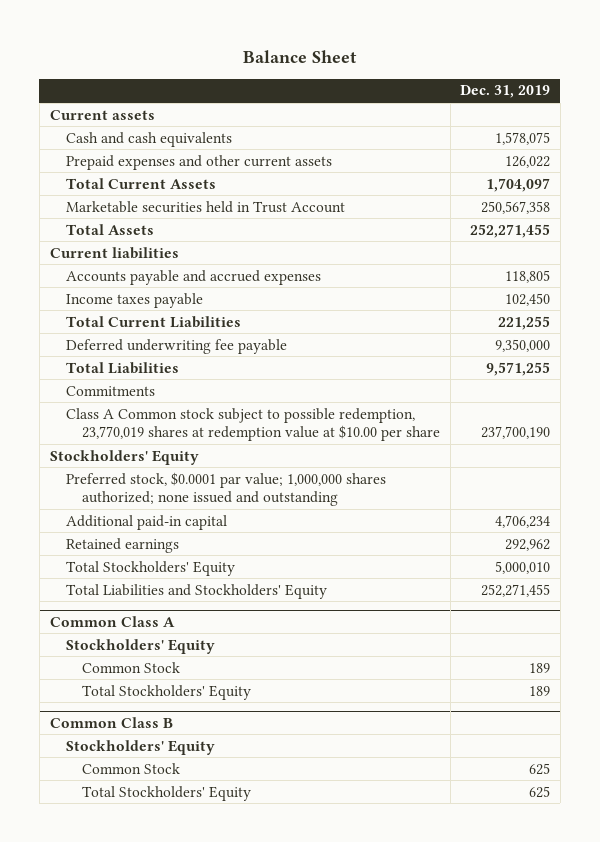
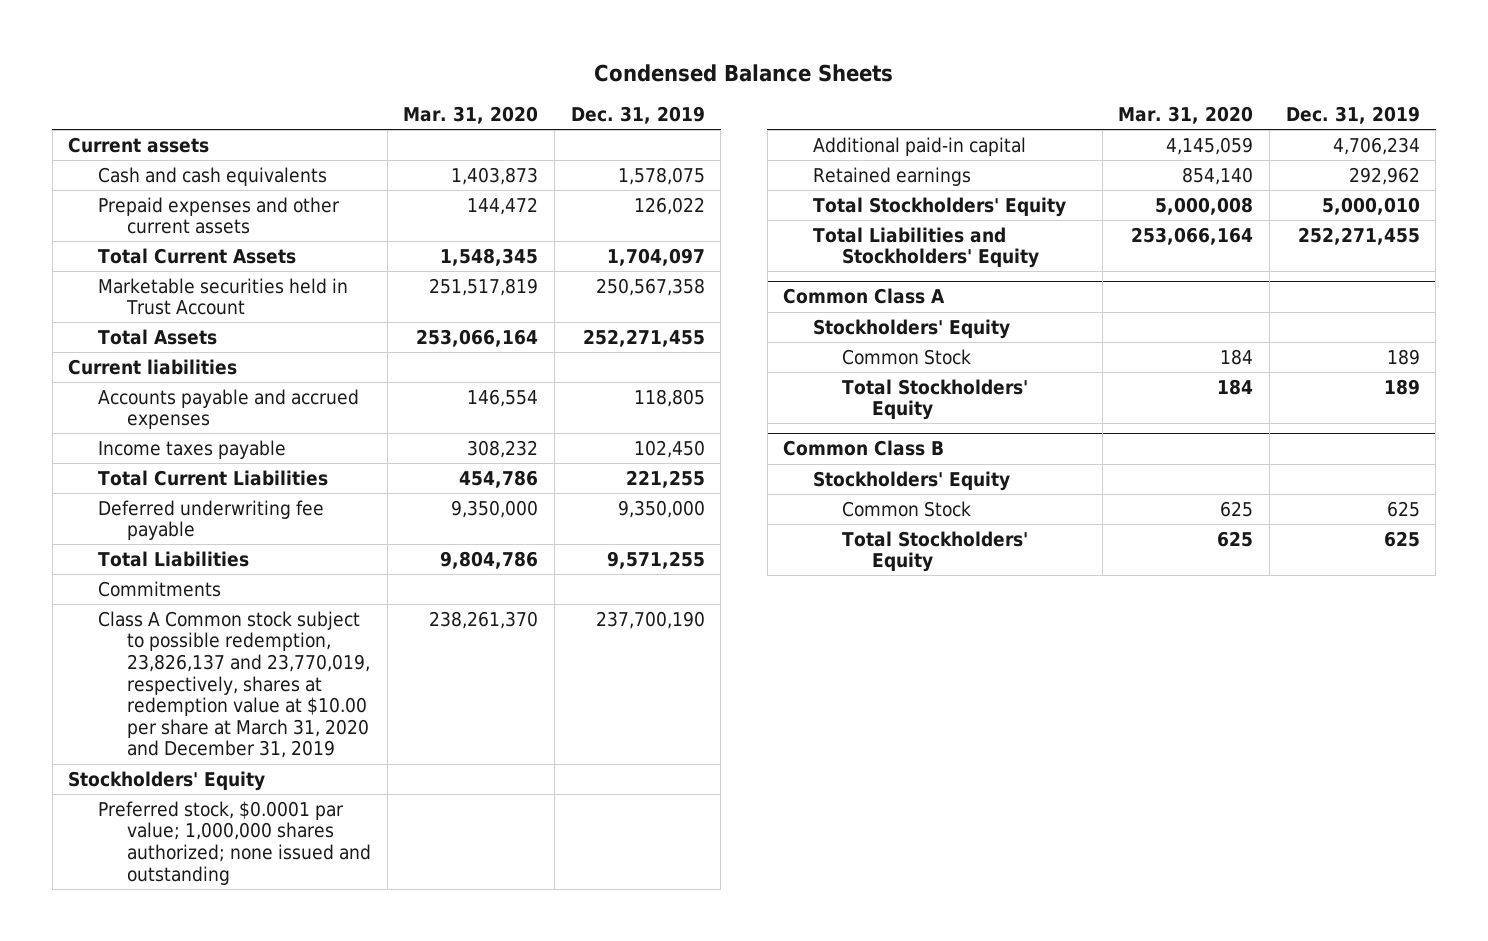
[242,50,357,64] Balance Sheet -> [594,63,894,82] Condensed Balance Sheets
none -> [403,106,539,125] Mar. 31, 2020
[65,407,440,442] Class A Common stock subject to possible redemption, 23,770,019 shares at redemption value at $10.00 per share -> [97,610,371,759] Class A Common stock subject to possible redemption, 23,826,137 and 23,770,019, respectively, shares at redemption value at $10.00 per share at March 31, 2020 and December 31, 2019

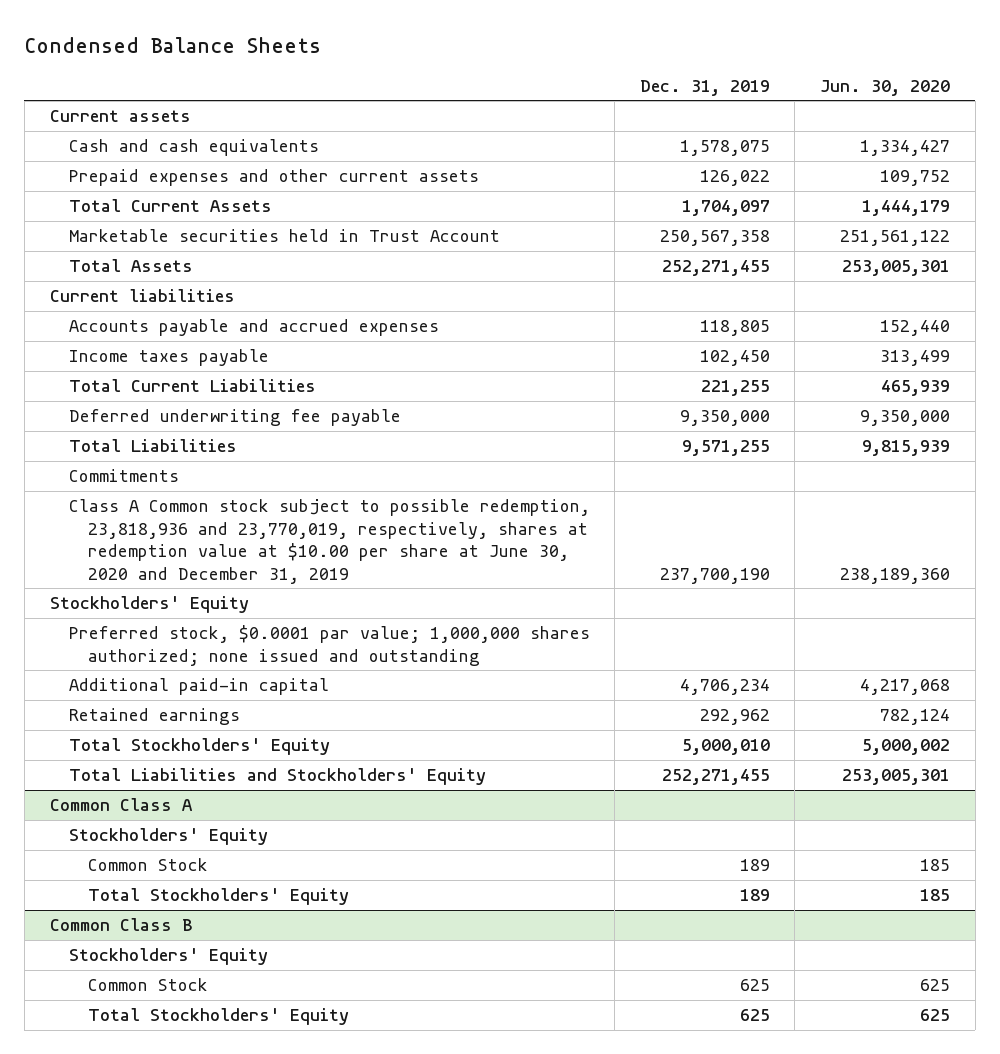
[403,106,539,125] Mar. 31, 2020 -> none
none -> [820,79,951,96] Jun. 30, 2020
[97,610,371,759] Class A Common stock subject to possible redemption, 23,826,137 and 23,770,019, respectively, shares at redemption value at $10.00 per share at March 31, 2020 and December 31, 2019 -> [68,499,590,584] Class A Common stock subject to possible redemption, 23,818,936 and 23,770,019, respectively, shares at redemption value at $10.00 per share at June 30, 2020 and December 31, 2019

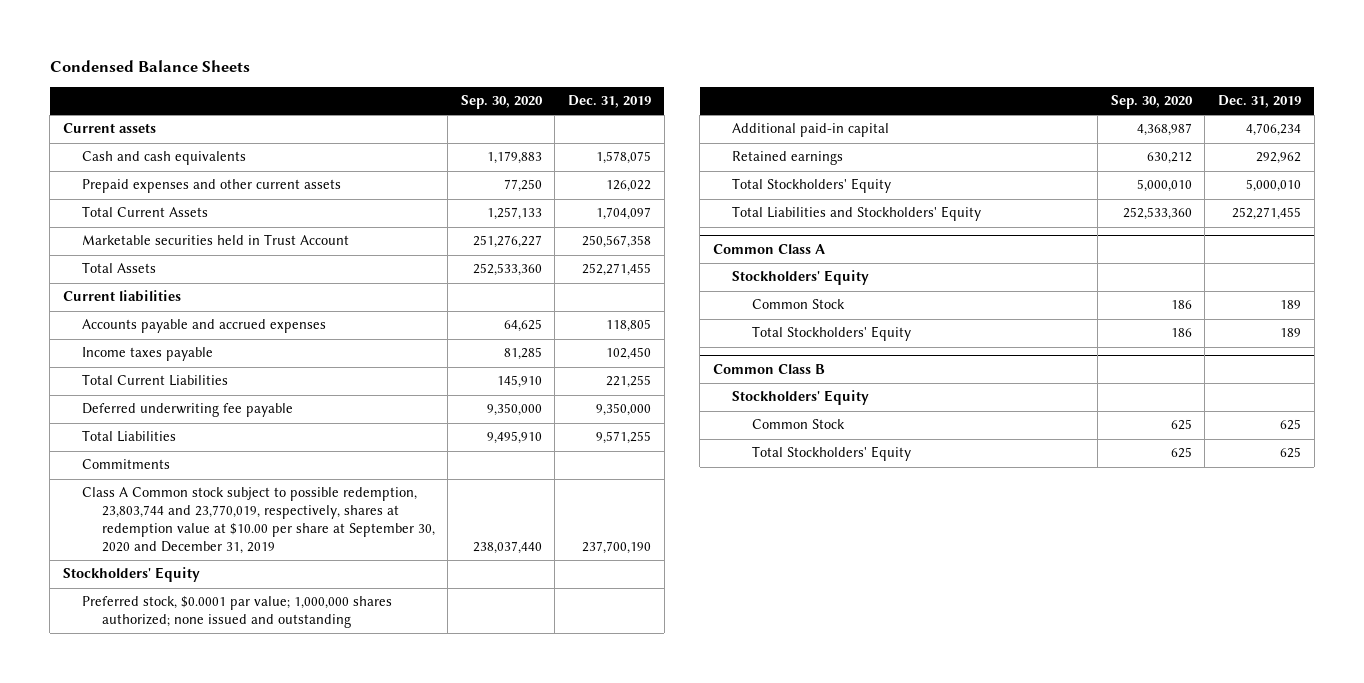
[820,79,951,96] Jun. 30, 2020 -> none
none -> [460,94,543,109] Sep. 30, 2020
[68,499,590,584] Class A Common stock subject to possible redemption, 23,818,936 and 23,770,019, respectively, shares at redemption value at $10.00 per share at June 30, 2020 and December 31, 2019 -> [82,487,435,554] Class A Common stock subject to possible redemption, 23,803,744 and 23,770,019, respectively, shares at redemption value at $10.00 per share at September 30, 2020 and December 31, 2019

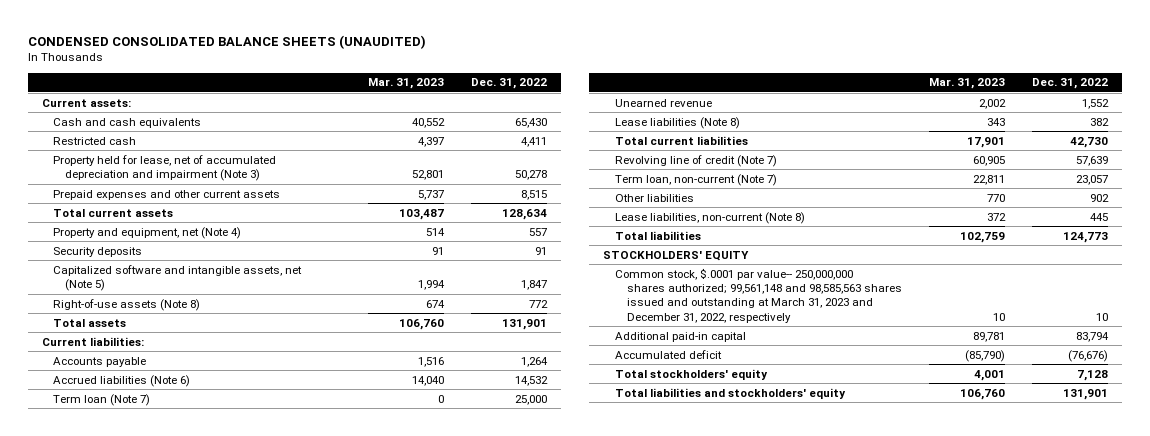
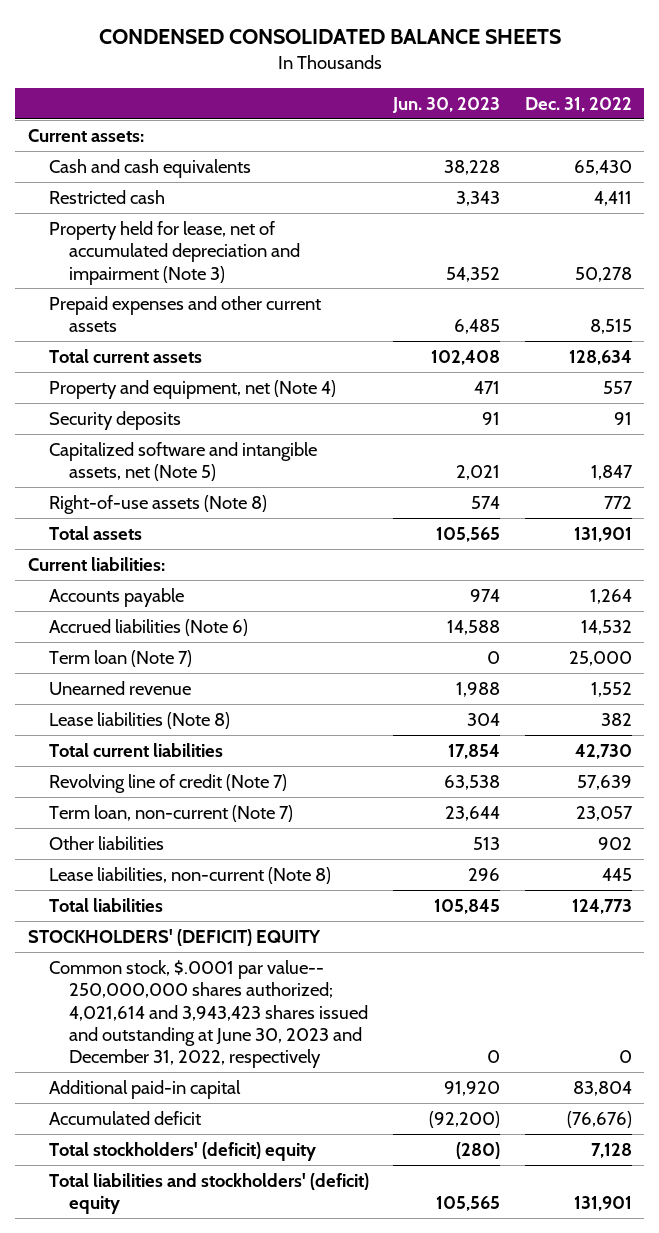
[27,34,426,49] CONDENSED CONSOLIDATED BALANCE SHEETS (UNAUDITED) -> [98,29,561,45] CONDENSED CONSOLIDATED BALANCE SHEETS
[367,78,444,90] Mar. 31, 2023 -> none
none -> [392,96,501,113] Jun. 30, 2023
[602,250,749,261] STOCKHOLDERS' EQUITY -> [27,928,321,946] STOCKHOLDERS' (DEFICIT) EQUITY
[614,267,902,323] Common stock, $.0001 par value-- 250,000,000 shares authorized; 99,561,148 and 98,585,563 shares issued and outstanding at March 31, 2023 and December 31, 2022, respectively -> [48,959,369,1069] Common stock, $.0001 par value-- 250,000,000 shares authorized; 4,021,614 and 3,943,423 shares issued and outstanding at June 30, 2023 and December 31, 2022, respectively
[1096,312,1109,321] 10 -> [618,1050,632,1064] 0
[1076,331,1110,342] 83,794 -> [572,1080,632,1096] 83,804
[614,368,768,380] Total stockholders' equity -> [48,1141,316,1161] Total stockholders' (deficit) equity
[614,387,846,399] Total liabilities and stockholders' equity -> [48,1172,369,1215] Total liabilities and stockholders' (deficit) equity

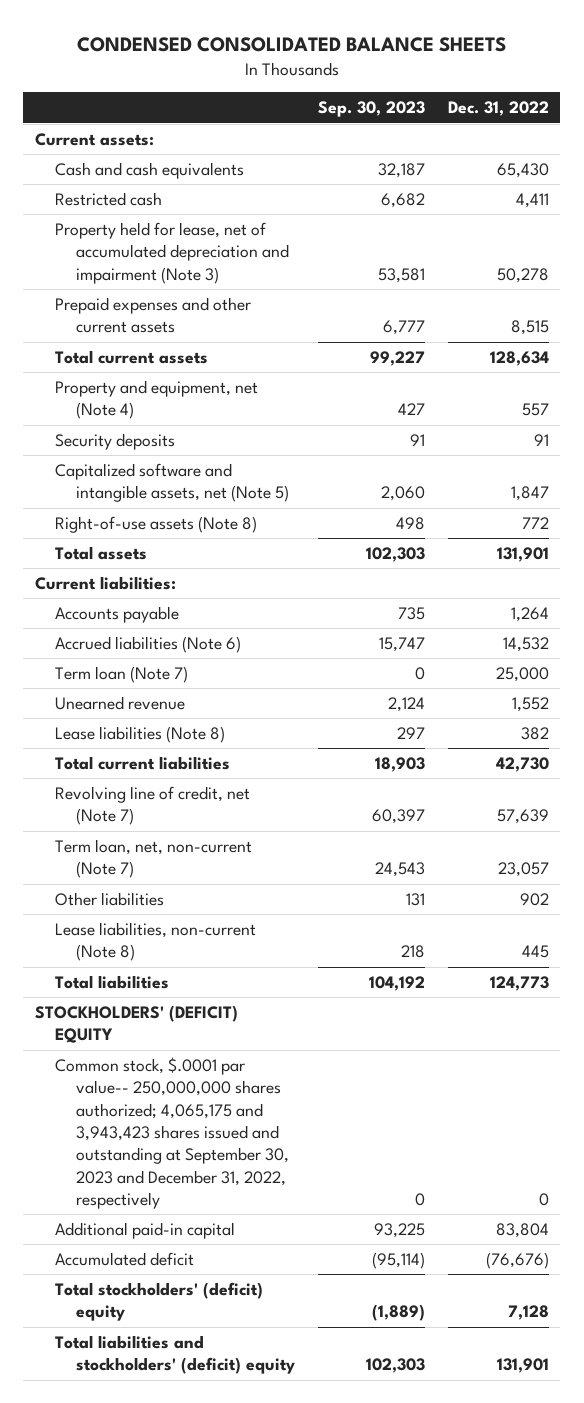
[392,96,501,113] Jun. 30, 2023 -> none
none -> [317,101,425,118] Sep. 30, 2023
[48,773,287,793] Revolving line of credit (Note 7) -> [55,786,251,826] Revolving line of credit, net (Note 7)
[48,804,293,822] Term loan, non-current (Note 7) -> [55,839,253,879] Term loan, net, non-current (Note 7)
[48,959,369,1069] Common stock, $.0001 par value-- 250,000,000 shares authorized; 4,021,614 and 3,943,423 shares issued and outstanding at June 30, 2023 and December 31, 2022, respectively -> [55,1057,289,1210] Common stock, $.0001 par value-- 250,000,000 shares authorized; 4,065,175 and 3,943,423 shares issued and outstanding at September 30, 2023 and December 31, 2022, respectively

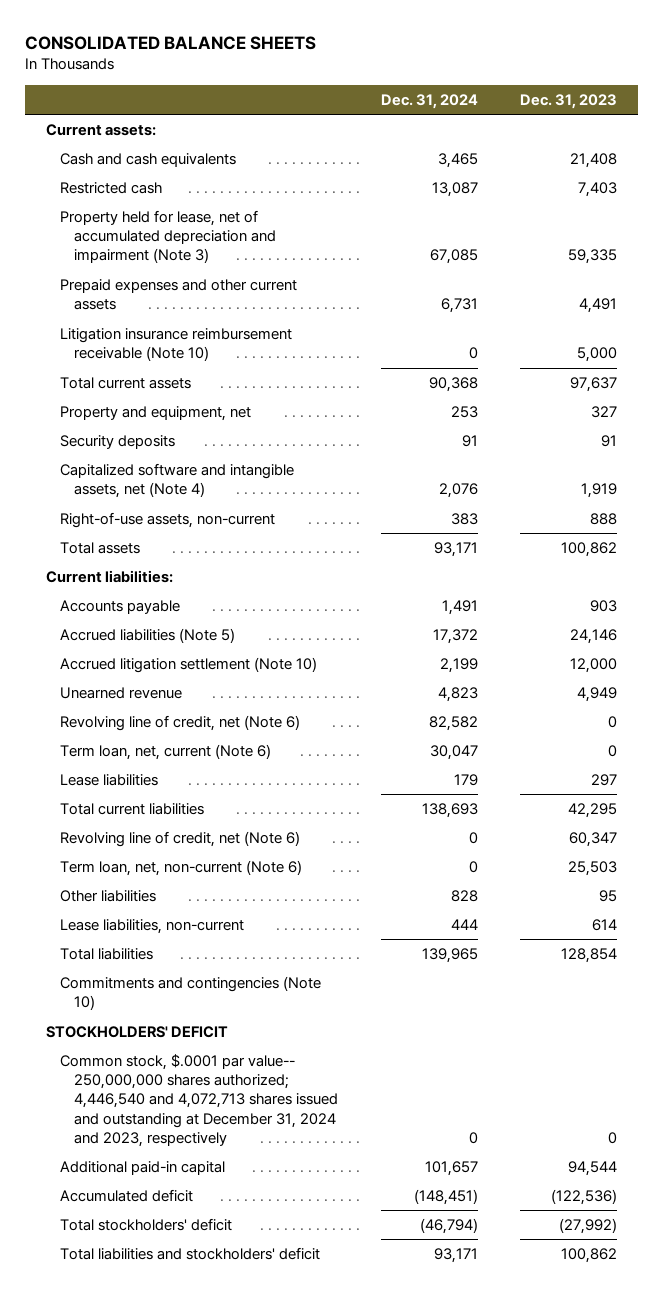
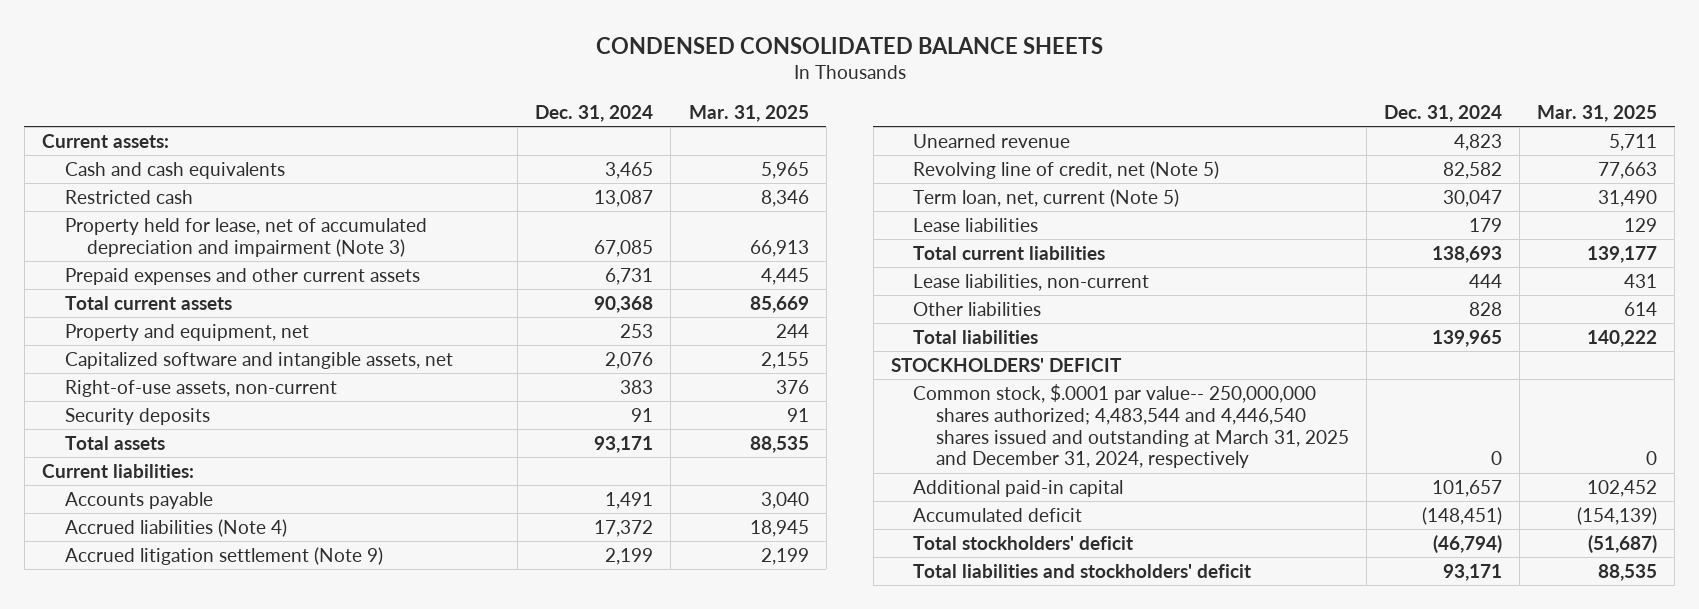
[25,35,317,50] CONSOLIDATED BALANCE SHEETS -> [595,36,1103,54] CONDENSED CONSOLIDATED BALANCE SHEETS
[519,93,617,109] Dec. 31, 2023 -> none
none -> [688,105,809,123] Mar. 31, 2025
[60,328,293,362] Litigation insurance reimbursement receivable (Note 10) -> none
[60,463,295,499] Capitalized software and intangible assets, net (Note 4) -> [64,351,453,369] Capitalized software and intangible assets, net
[60,435,176,450] Security deposits -> [64,407,210,425] Security deposits
[60,628,236,644] Accrued liabilities (Note 5) -> [64,518,287,537] Accrued liabilities (Note 4)
[60,657,318,674] Accrued litigation settlement (Note 10) -> [64,546,383,565] Accrued litigation settlement (Note 9)
[60,715,301,732] Revolving line of credit, net (Note 6) -> [913,160,1220,179] Revolving line of credit, net (Note 5)
[60,744,272,761] Term loan, net, current (Note 6) -> [913,188,1180,207] Term loan, net, current (Note 5)
[60,831,301,848] Revolving line of credit, net (Note 6) -> none
[60,860,303,877] Term loan, net, non-current (Note 6) -> none
[60,890,157,903] Other liabilities -> [913,301,1042,316] Other liabilities
[60,976,322,1011] Commitments and contingencies (Note 10) -> none
[60,1054,339,1147] Common stock, $.0001 par value-- 250,000,000 shares authorized; 4,446,540 and 4,072,713 shares issued and outstanding at December 31, 2024 and 2023, respectively -> [913,383,1350,469] Common stock, $.0001 par value-- 250,000,000 shares authorized; 4,483,544 and 4,446,540 shares issued and outstanding at March 31, 2025 and December 31, 2024, respectively

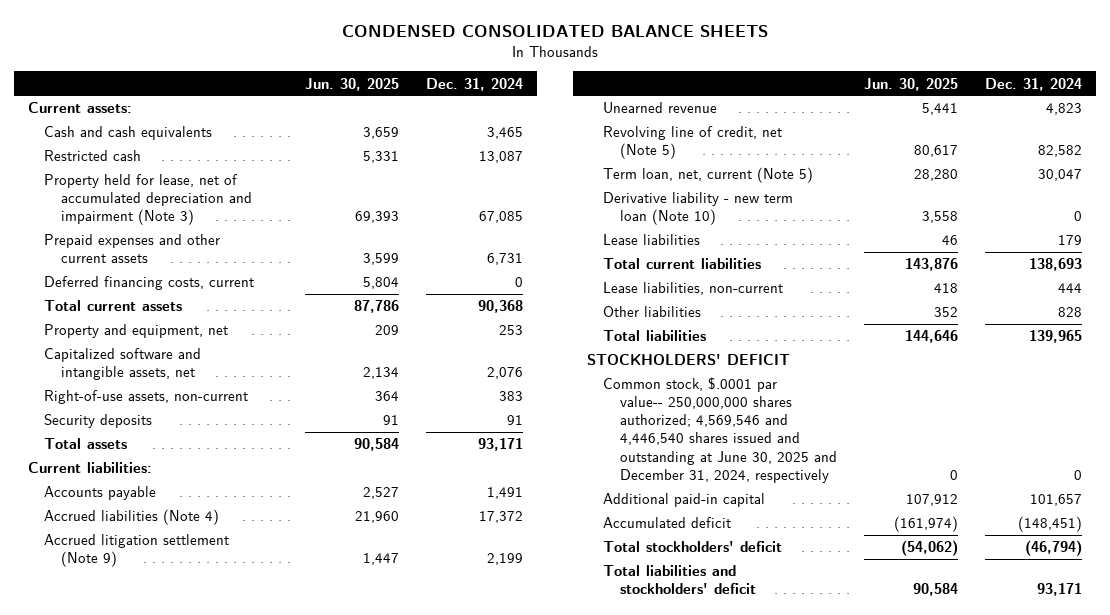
[688,105,809,123] Mar. 31, 2025 -> none
none -> [304,77,399,91] Jun. 30, 2025
none -> [44,276,255,291] Deferred financing costs, current
none -> [603,192,794,226] Derivative liability - new term loan (Note 10)
[913,383,1350,469] Common stock, $.0001 par value-- 250,000,000 shares authorized; 4,483,544 and 4,446,540 shares issued and outstanding at March 31, 2025 and December 31, 2024, respectively -> [603,377,837,483] Common stock, $.0001 par value-- 250,000,000 shares authorized; 4,569,546 and 4,446,540 shares issued and outstanding at June 30, 2025 and December 31, 2024, respectively

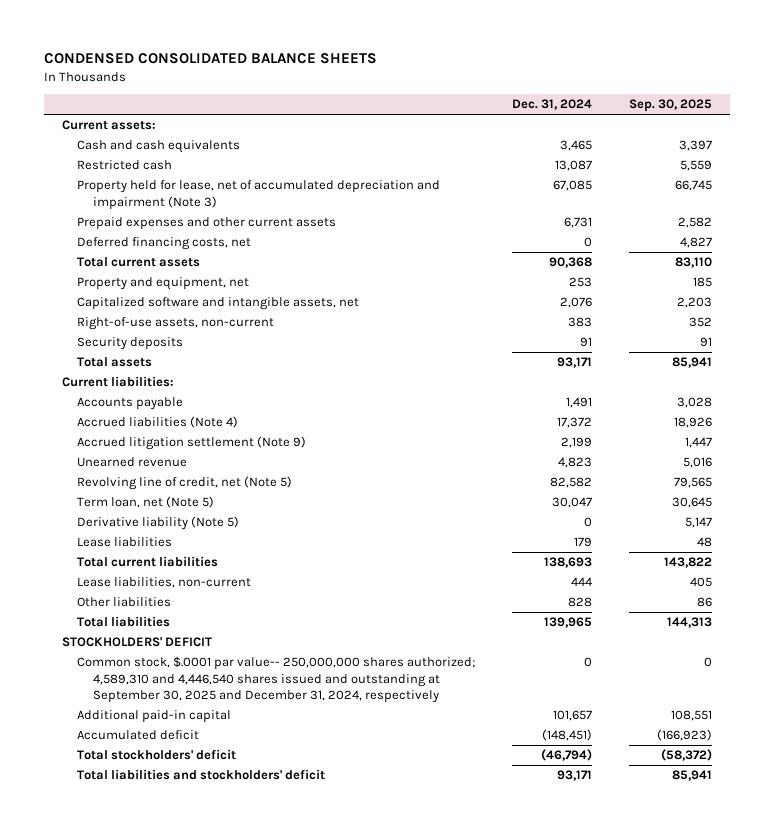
[304,77,399,91] Jun. 30, 2025 -> none
none -> [628,98,712,112] Sep. 30, 2025
[44,276,255,291] Deferred financing costs, current -> [77,237,252,251] Deferred financing costs, net
[603,167,814,184] Term loan, net, current (Note 5) -> [77,496,215,509] Term loan, net (Note 5)
[603,192,794,226] Derivative liability - new term loan (Note 10) -> [77,516,240,531] Derivative liability (Note 5)
[603,377,837,483] Common stock, $.0001 par value-- 250,000,000 shares authorized; 4,569,546 and 4,446,540 shares issued and outstanding at June 30, 2025 and December 31, 2024, respectively -> [77,656,476,703] Common stock, $.0001 par value-- 250,000,000 shares authorized; 4,589,310 and 4,446,540 shares issued and outstanding at September 30, 2025 and December 31, 2024, respectively

